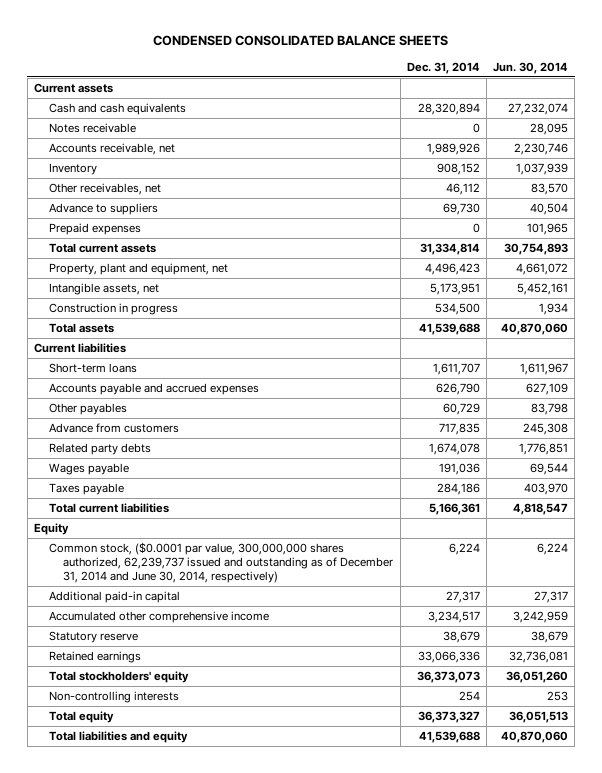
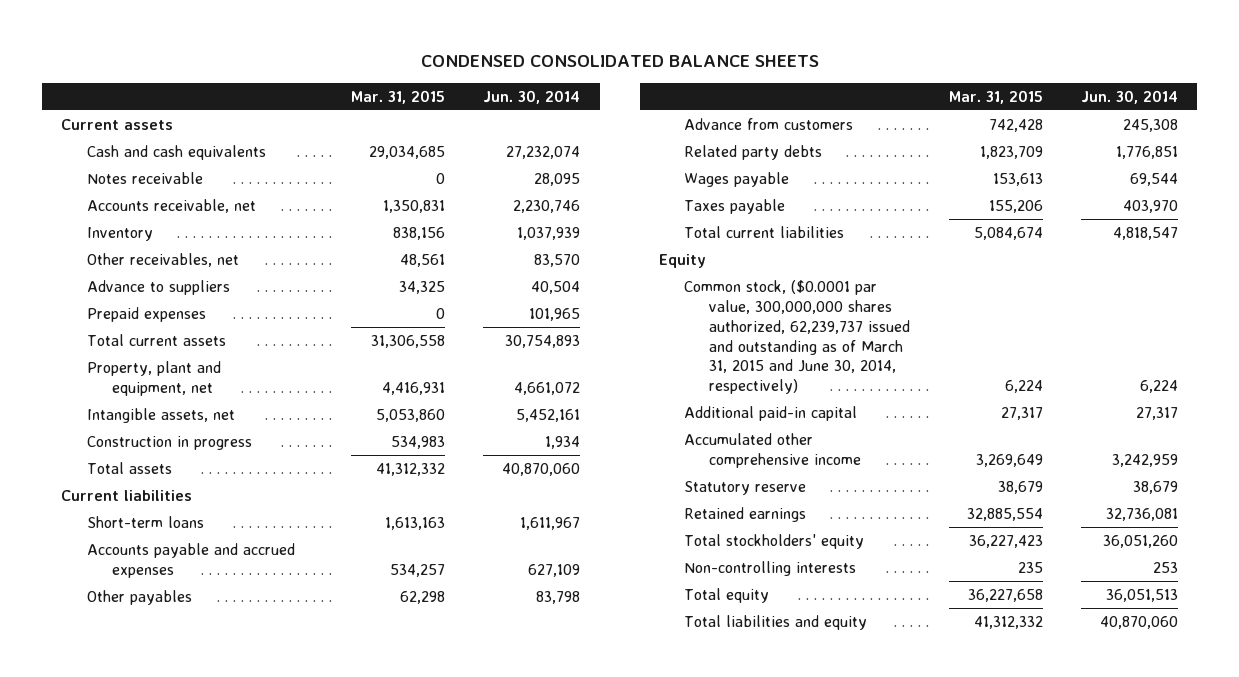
[406,61,480,74] Dec. 31, 2014 -> none
none -> [351,89,446,104] Mar. 31, 2015
[48,542,394,584] Common stock, ($0.0001 par value, 300,000,000 shares authorized, 62,239,737 issued and outstanding as of December 31, 2014 and June 30, 2014, respectively) -> [683,279,911,395] Common stock, ($0.0001 par value, 300,000,000 shares authorized, 62,239,737 issued and outstanding as of March 31, 2015 and June 30, 2014, respectively)

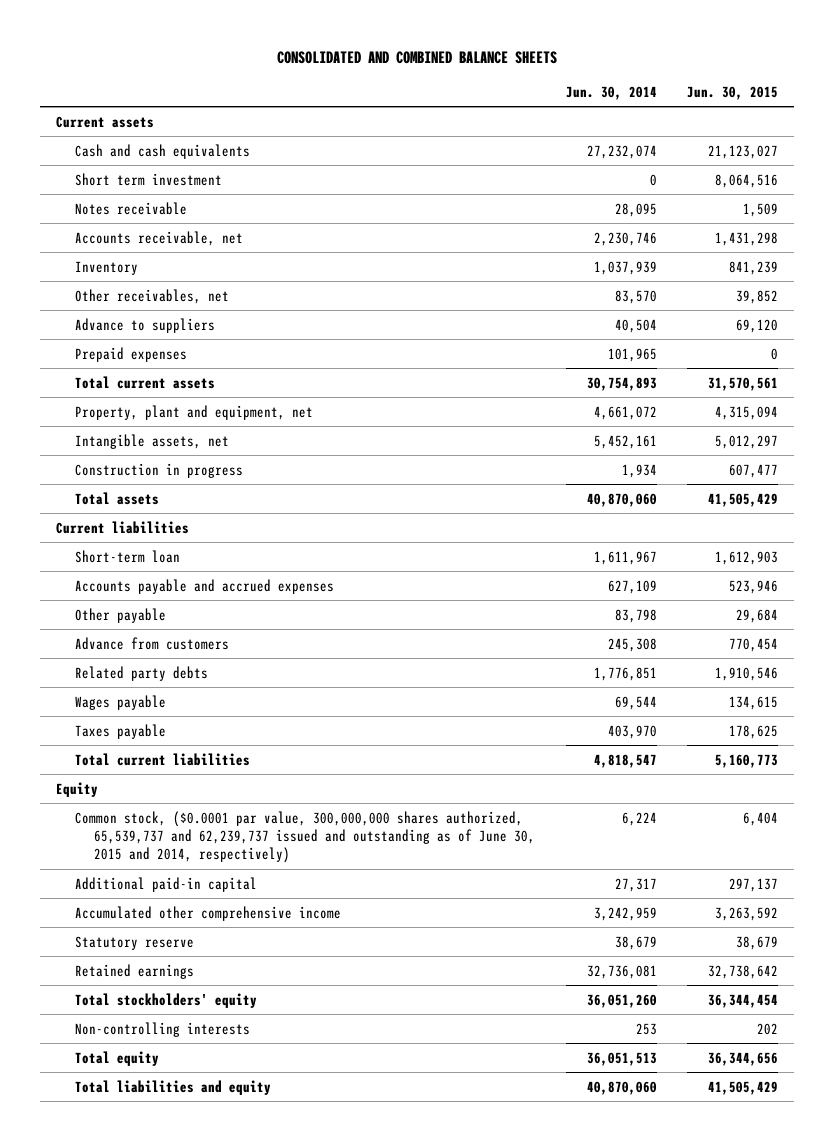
[420,55,819,68] CONDENSED CONSOLIDATED BALANCE SHEETS -> [277,50,558,64] CONSOLIDATED AND COMBINED BALANCE SHEETS
[351,89,446,104] Mar. 31, 2015 -> none
none -> [687,85,779,100] Jun. 30, 2015
none -> [74,172,222,186] Short term investment
[86,515,204,528] Short-term loans -> [74,549,180,563] Short-term loan
[86,589,192,605] Other payables -> [74,607,166,623] Other payable
[683,279,911,395] Common stock, ($0.0001 par value, 300,000,000 shares authorized, 62,239,737 issued and outstanding as of March 31, 2015 and June 30, 2014, respectively) -> [74,810,535,864] Common stock, ($0.0001 par value, 300,000,000 shares authorized, 65,539,737 and 62,239,737 issued and outstanding as of June 30, 2015 and 2014, respectively)

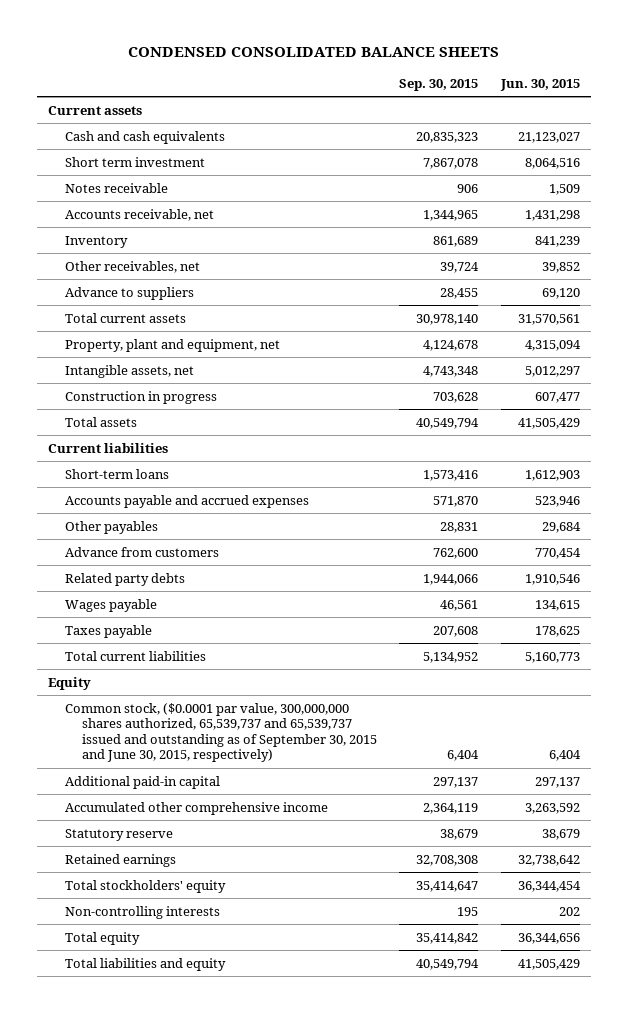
[277,50,558,64] CONSOLIDATED AND COMBINED BALANCE SHEETS -> [127,47,499,58] CONDENSED CONSOLIDATED BALANCE SHEETS
[565,85,657,100] Jun. 30, 2014 -> none
none -> [399,79,479,92] Sep. 30, 2015
[74,346,187,362] Prepaid expenses -> none
[74,549,180,563] Short-term loan -> [65,468,170,479] Short-term loans
[74,607,166,623] Other payable -> [65,520,159,534] Other payables
[74,810,535,864] Common stock, ($0.0001 par value, 300,000,000 shares authorized, 65,539,737 and 62,239,737 issued and outstanding as of June 30, 2015 and 2014, respectively) -> [65,702,378,763] Common stock, ($0.0001 par value, 300,000,000 shares authorized, 65,539,737 and 65,539,737 issued and outstanding as of September 30, 2015 and June 30, 2015, respectively)

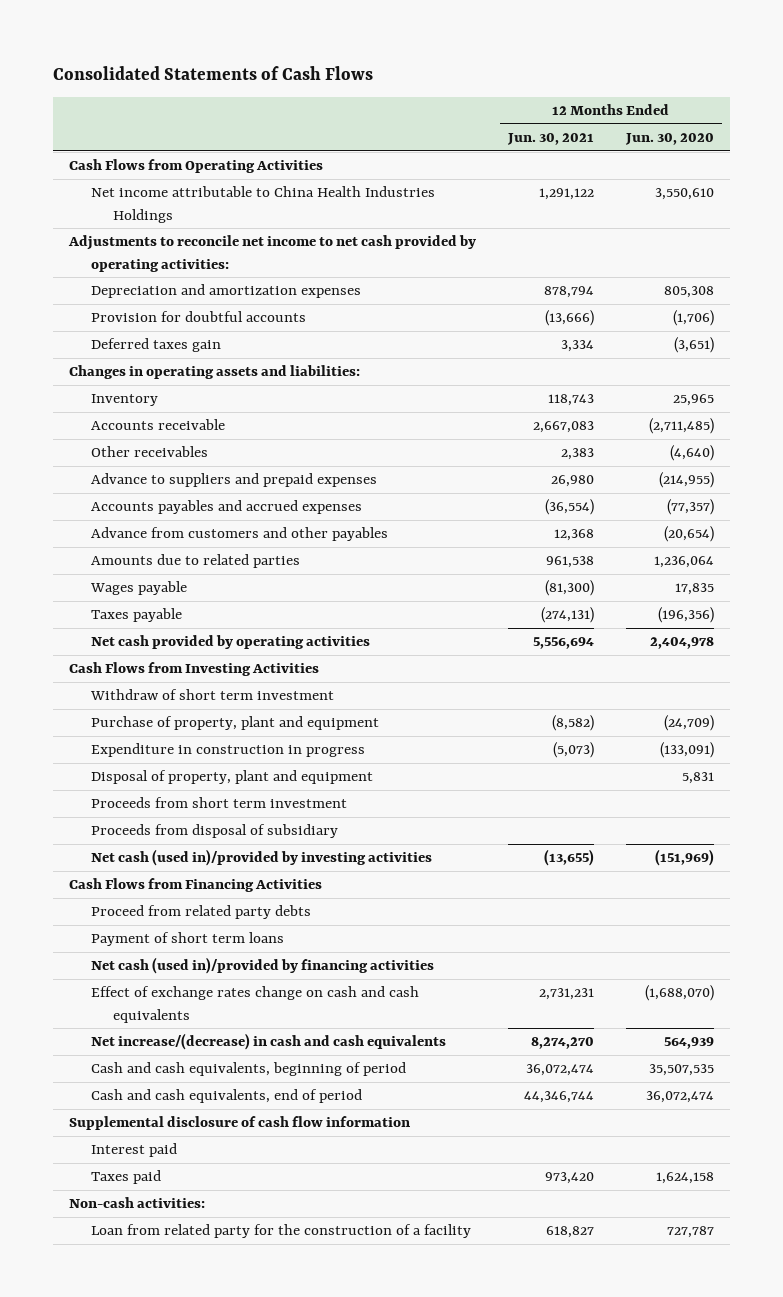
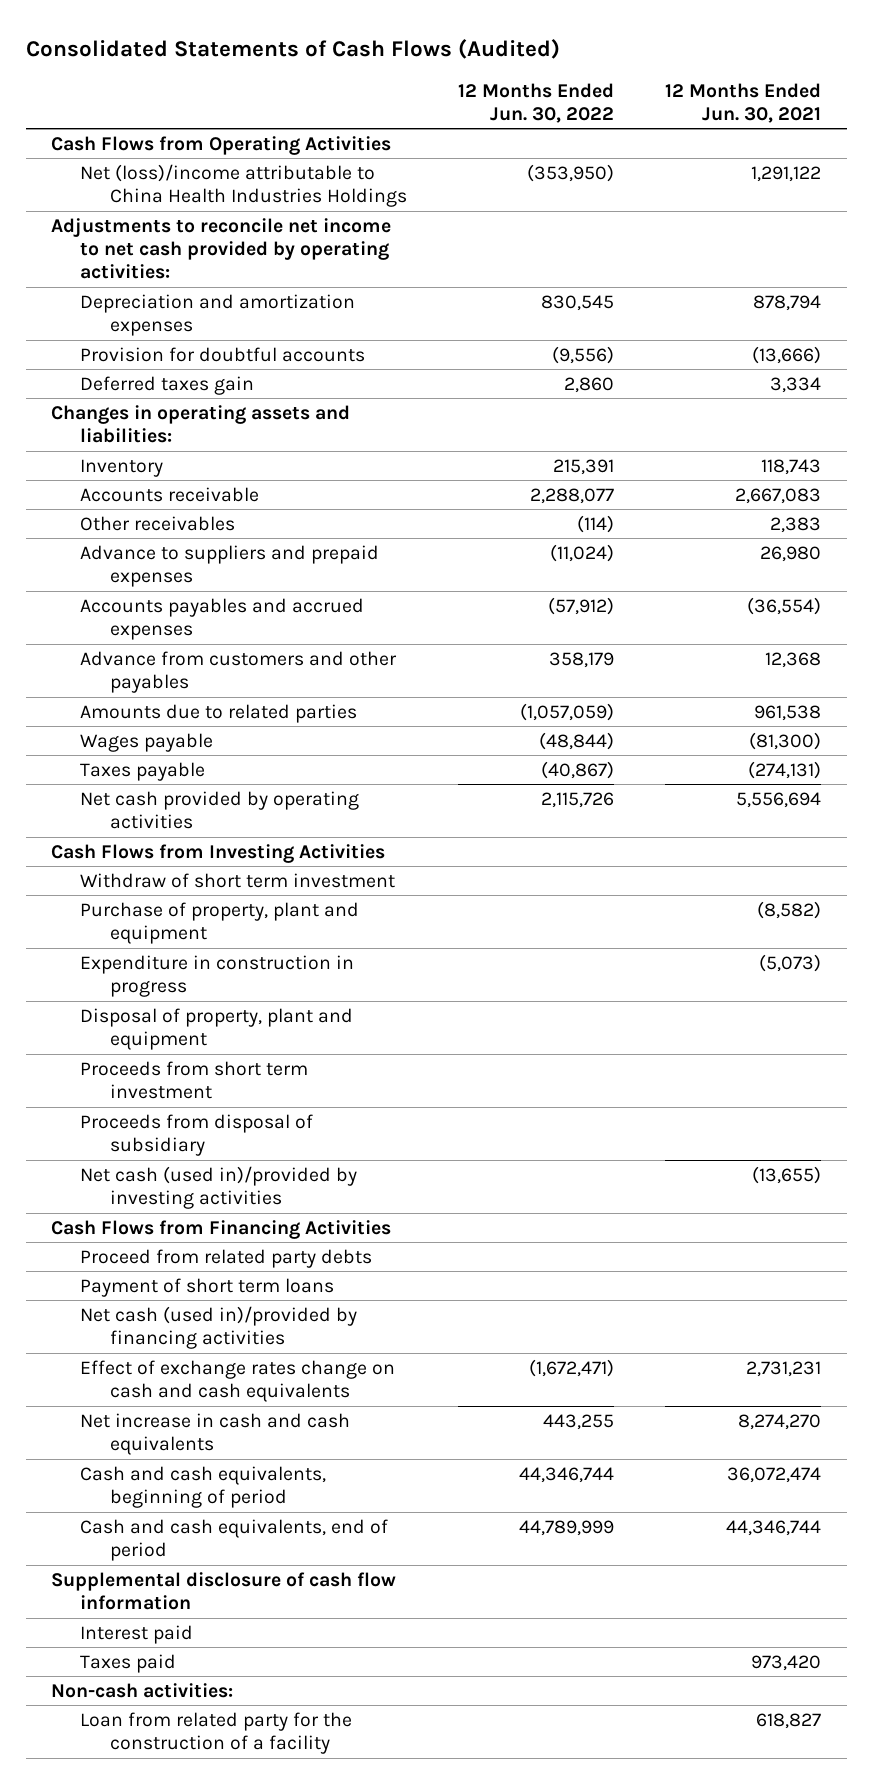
[52,65,373,80] Consolidated Statements of Cash Flows -> [25,39,560,60] Consolidated Statements of Cash Flows (Audited)
[624,133,714,146] Jun. 30, 2020 -> none
none -> [457,82,614,123] 12 Months Ended Jun. 30, 2022
[90,186,435,223] Net income attributable to China Health Industries Holdings -> [80,163,407,207] Net (loss)/income attributable to China Health Industries Holdings
[90,1033,446,1051] Net increase/(decrease) in cash and cash equivalents -> [80,1412,351,1455] Net increase in cash and cash equivalents

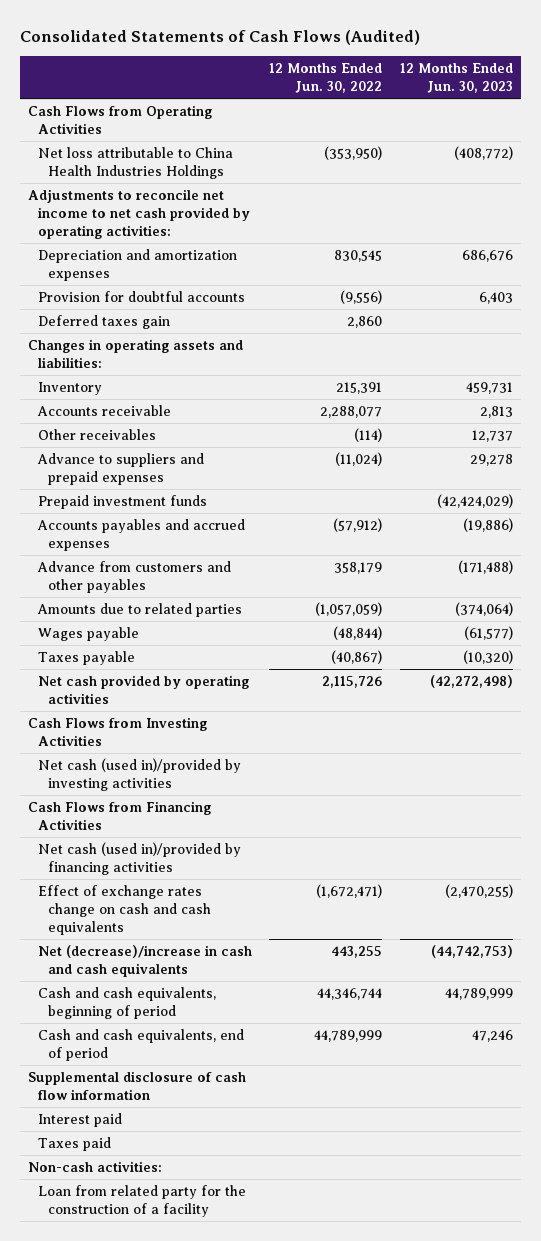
[664,82,821,123] 12 Months Ended Jun. 30, 2021 -> none
none -> [399,62,513,94] 12 Months Ended Jun. 30, 2023
[80,163,407,207] Net (loss)/income attributable to China Health Industries Holdings -> [38,146,234,180] Net loss attributable to China Health Industries Holdings
none -> [38,494,208,509] Prepaid investment funds
[80,872,396,888] Withdraw of short term investment -> none
[80,901,360,944] Purchase of property, plant and equipment -> none
[80,954,355,997] Expenditure in construction in progress -> none
[80,1007,354,1050] Disposal of property, plant and equipment -> none
[80,1060,309,1099] Proceeds from short term investment -> none
[80,1113,314,1156] Proceeds from disposal of subsidiary -> none
[80,1248,373,1268] Proceed from related party debts -> none
[80,1277,335,1297] Payment of short term loans -> none
[80,1412,351,1455] Net increase in cash and cash equivalents -> [38,944,253,978] Net (decrease)/increase in cash and cash equivalents

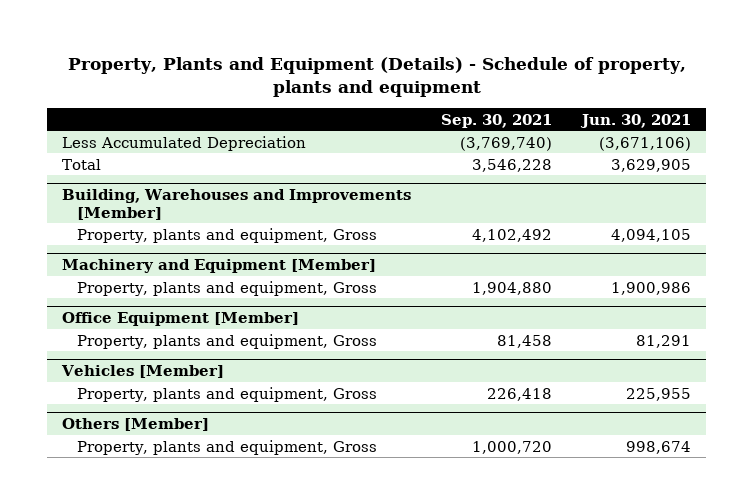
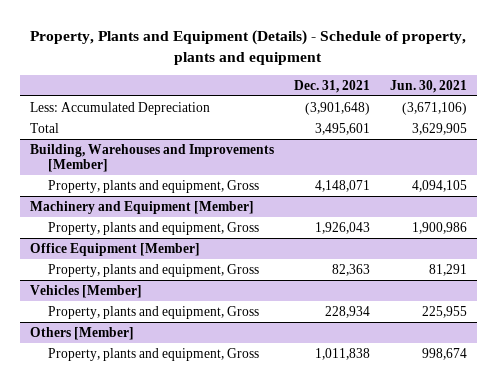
[441,113,553,128] Sep. 30, 2021 -> none
none -> [293,79,370,93] Dec. 31, 2021
[62,135,307,151] Less Accumulated Depreciation -> [29,101,210,115] Less: Accumulated Depreciation

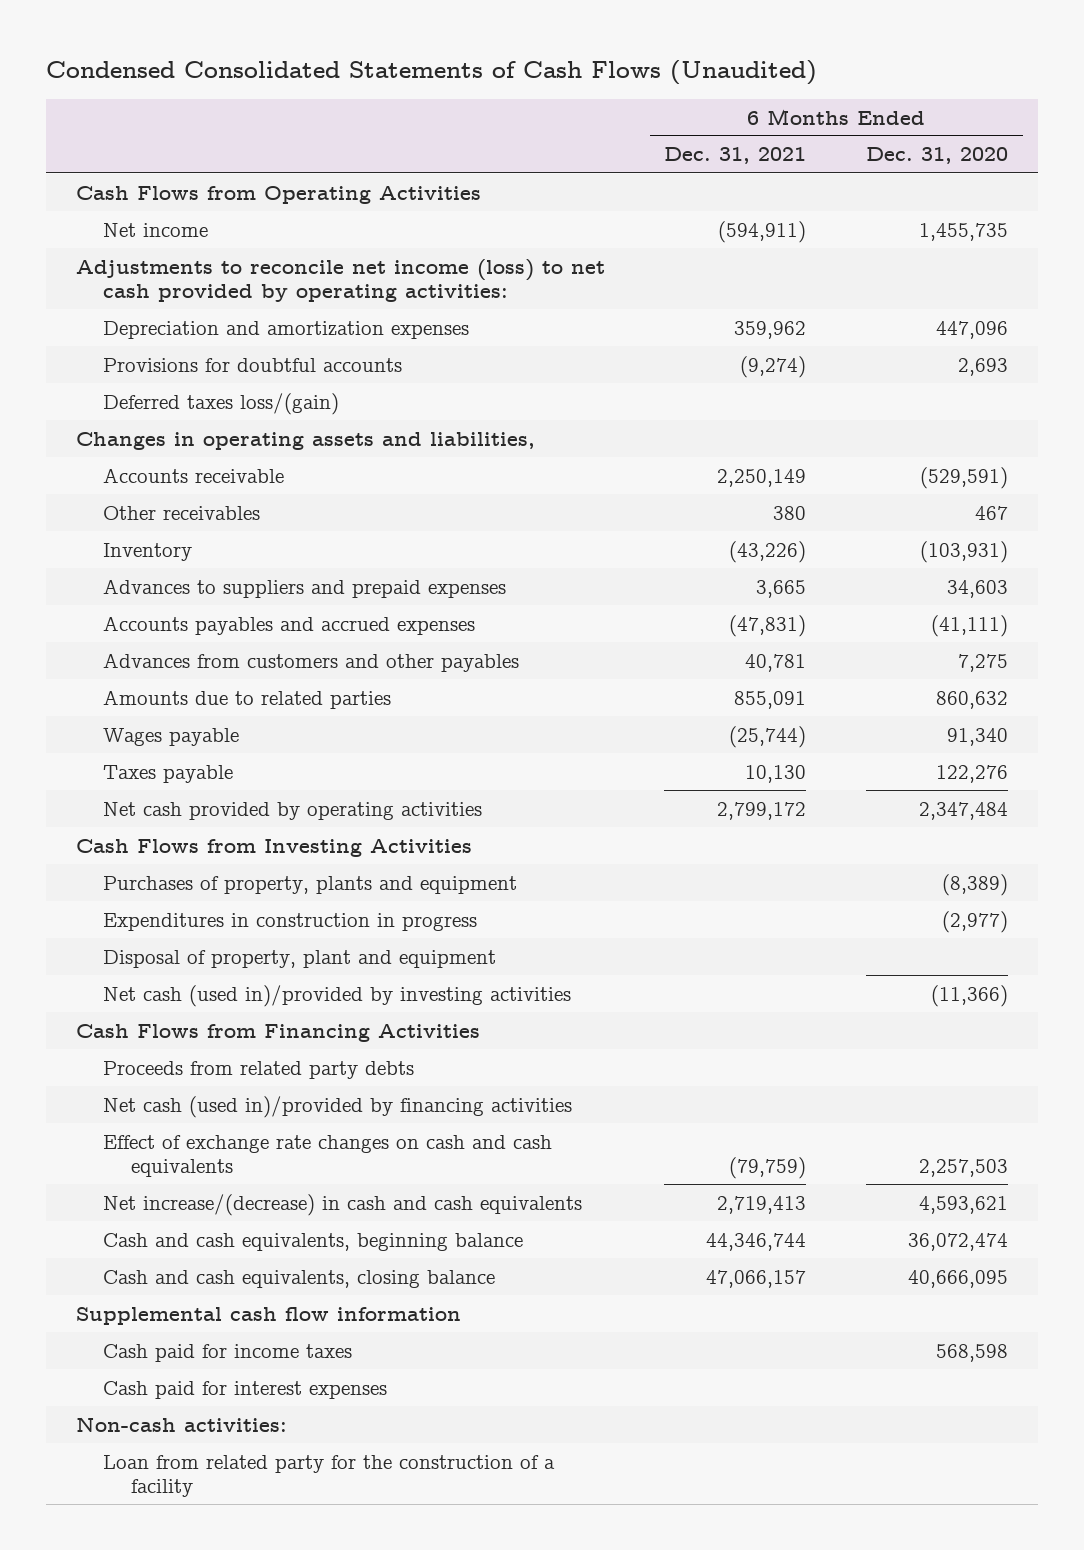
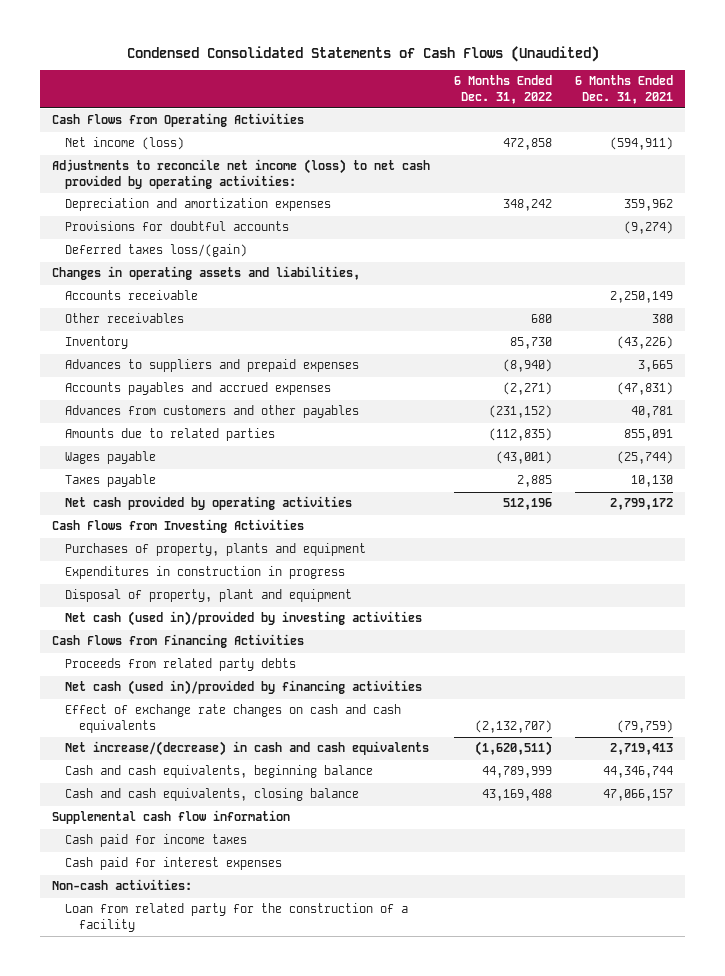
[866,147,1009,165] Dec. 31, 2020 -> none
none -> [453,75,552,104] 6 Months Ended Dec. 31, 2022
[103,222,209,237] Net income -> [65,137,185,151] Net income (loss)

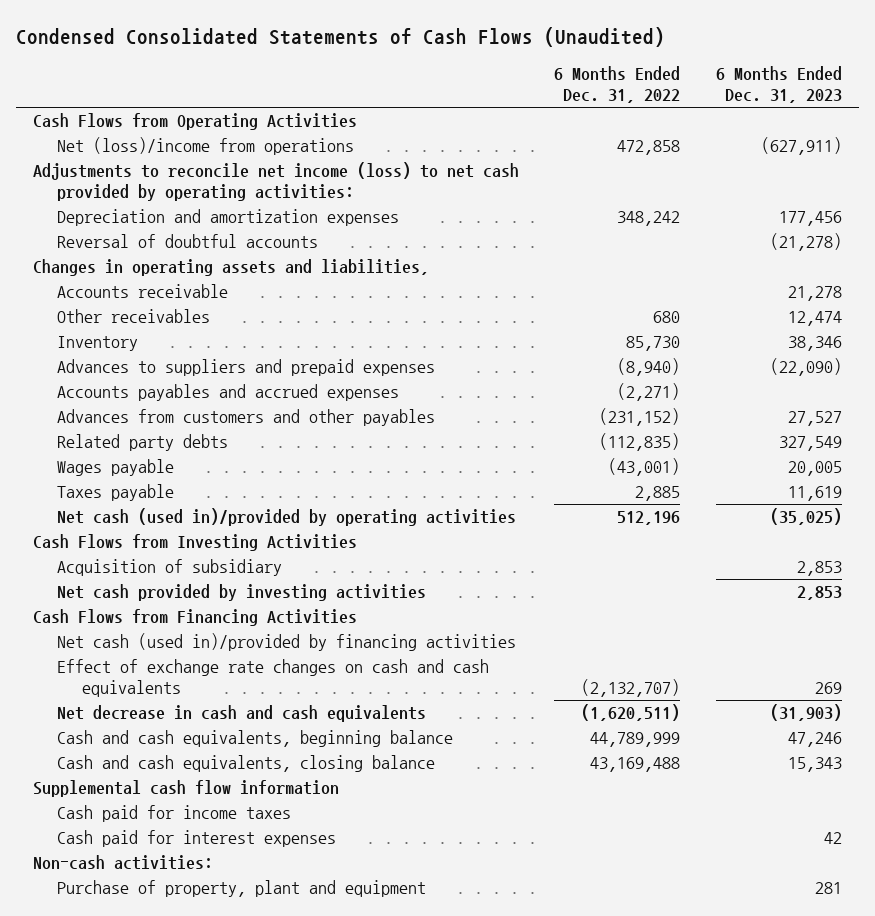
[575,75,674,104] 6 Months Ended Dec. 31, 2021 -> none
none -> [715,66,842,104] 6 Months Ended Dec. 31, 2023
[65,137,185,151] Net income (loss) -> [57,137,355,156] Net (loss)/income from operations
[65,244,248,258] Deferred taxes loss/(gain) -> none
[65,221,290,232] Provisions for doubtful accounts -> [57,234,319,249] Reversal of doubtful accounts
[65,428,276,442] Amounts due to related parties -> [57,434,229,452] Related party debts
[65,496,353,511] Net cash provided by operating activities -> [57,508,517,527] Net cash (used in)/provided by operating activities
[65,543,367,557] Purchases of property, plants and equipment -> none
[65,566,346,580] Expenditures in construction in progress -> none
[65,589,353,603] Disposal of property, plant and equipment -> none
none -> [57,559,283,577] Acquisition of subsidiary
[65,611,423,627] Net cash (used in)/provided by investing activities -> [57,584,427,602] Net cash provided by investing activities
[65,658,297,672] Proceeds from related party debts -> none
[65,741,430,757] Net increase/(decrease) in cash and cash equivalents -> [57,705,427,723] Net decrease in cash and cash equivalents
[65,903,409,932] Loan from related party for the construction of a facility -> none
none -> [57,880,427,898] Purchase of property, plant and equipment

